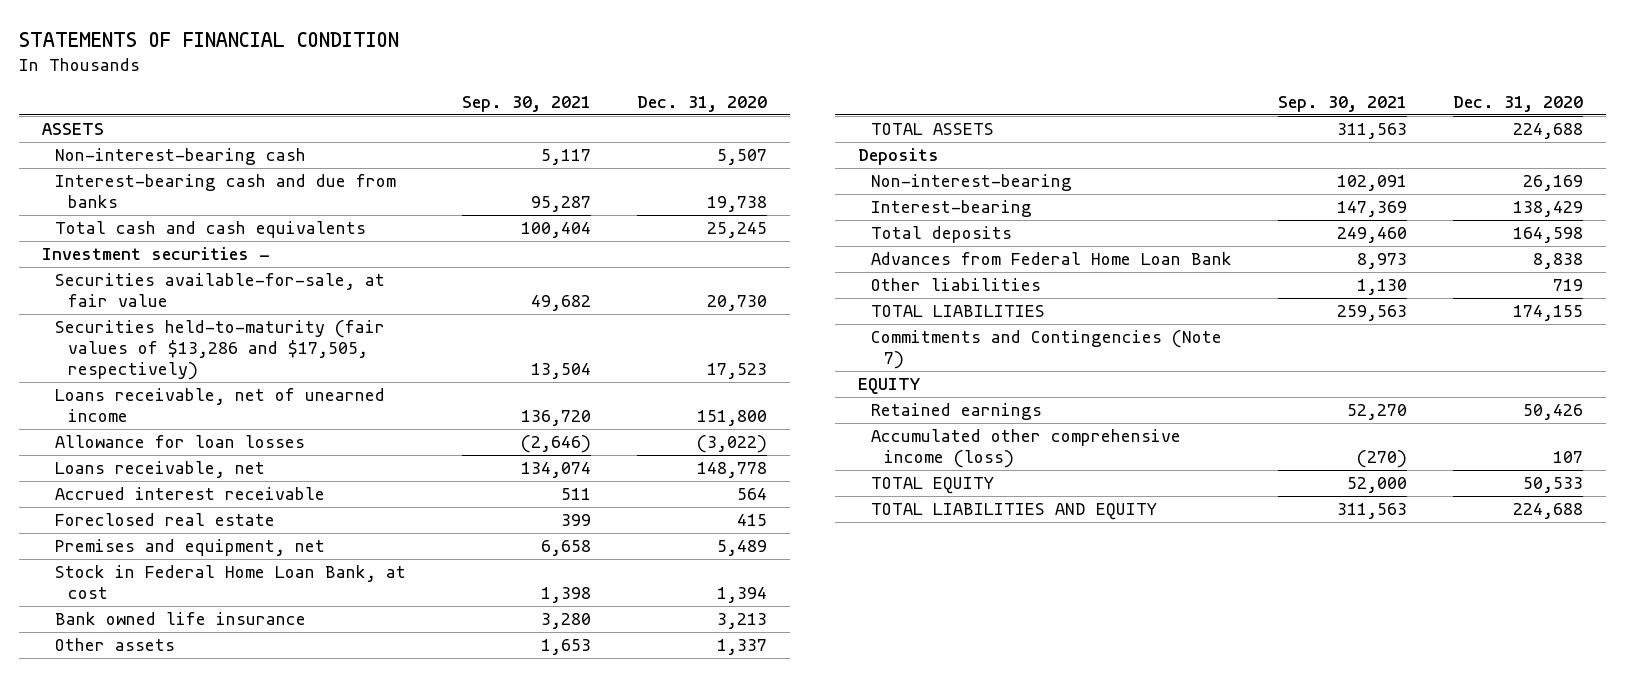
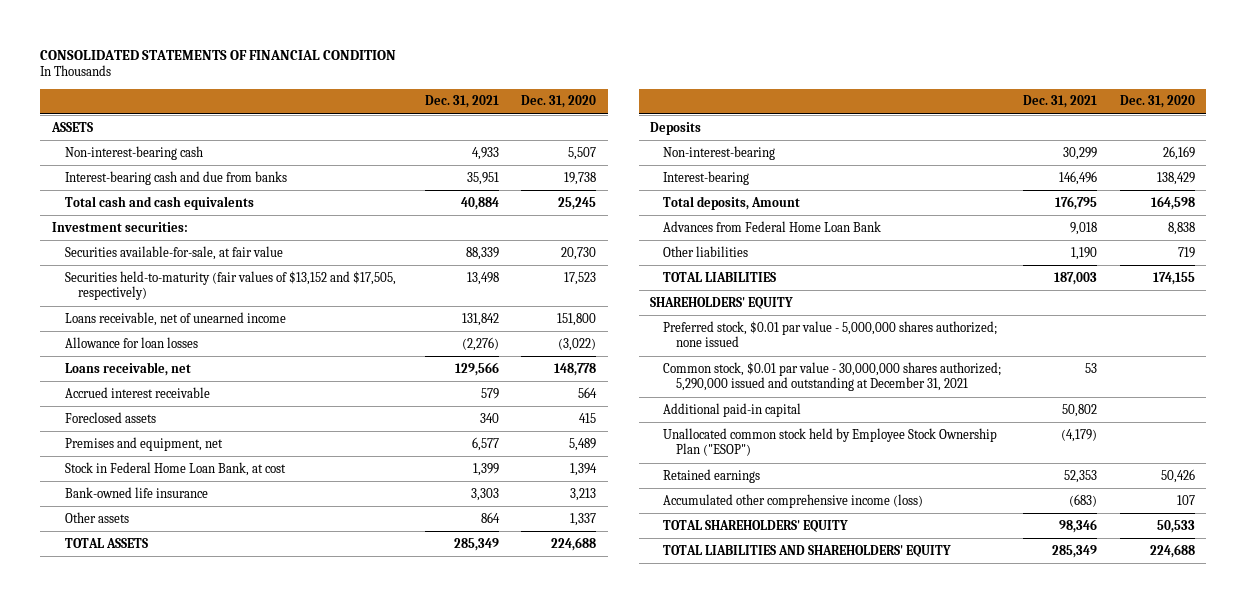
[19,32,400,48] STATEMENTS OF FINANCIAL CONDITION -> [40,49,397,60] CONSOLIDATED STATEMENTS OF FINANCIAL CONDITION
[462,96,592,113] Sep. 30, 2021 -> none
none -> [425,95,500,109] Dec. 31, 2021
[42,247,271,261] Investment securities - -> [51,221,188,232] Investment securities:
[55,320,386,381] Securities held-to-maturity (fair values of $13,286 and $17,505, respectively) -> [64,270,396,301] Securities held-to-maturity (fair values of $13,152 and $17,505, respectively)
[55,513,276,527] Foreclosed real estate -> [64,411,156,423] Foreclosed assets
[55,612,307,626] Bank owned life insurance -> [64,486,208,498] Bank-owned life insurance
[870,226,1012,244] Total deposits -> [662,195,800,210] Total deposits, Amount
[870,330,1222,370] Commitments and Contingencies (Note 7) -> none
[857,378,920,395] EQUITY -> [649,296,793,309] SHAREHOLDERS' EQUITY
none -> [662,320,997,348] Preferred stock, $0.01 par value - 5,000,000 shares authorized; none issued
none -> [662,361,1001,392] Common stock, $0.01 par value - 30,000,000 shares authorized; 5,290,000 issued and outstanding at December 31, 2021
none -> [662,402,801,417] Additional paid-in capital
none -> [662,427,997,457] Unallocated common stock held by Employee Stock Ownership Plan ("ESOP")
[870,477,994,495] TOTAL EQUITY -> [662,519,848,532] TOTAL SHAREHOLDERS' EQUITY
[870,503,1157,521] TOTAL LIABILITIES AND EQUITY -> [662,544,951,557] TOTAL LIABILITIES AND SHAREHOLDERS' EQUITY

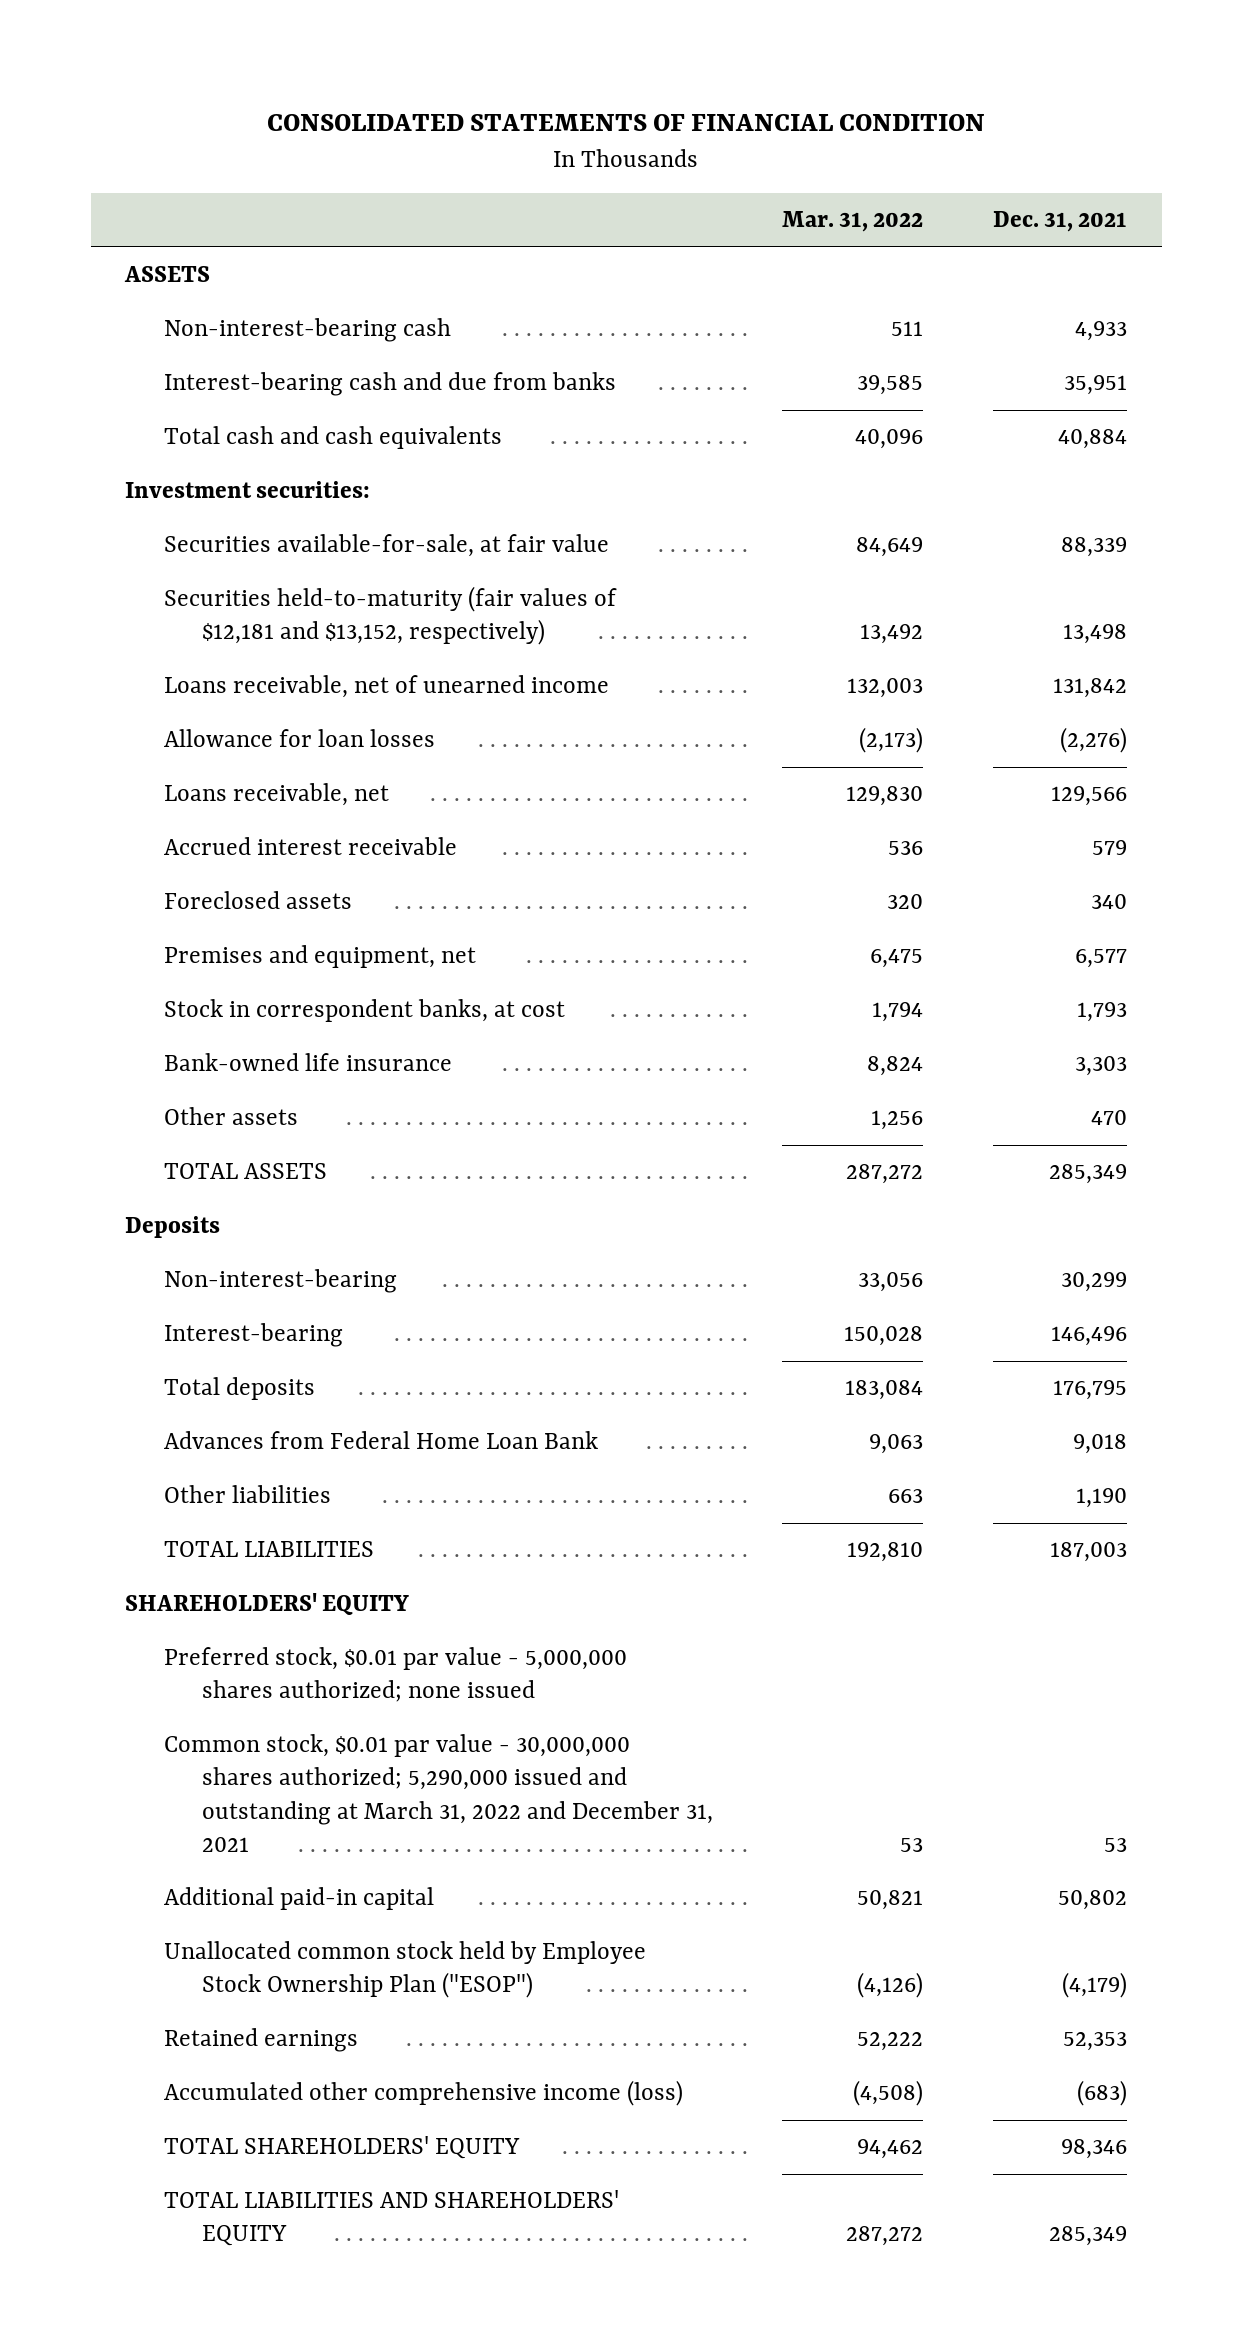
[521,95,597,109] Dec. 31, 2020 -> none
none -> [782,211,924,233] Mar. 31, 2022
[64,270,396,301] Securities held-to-maturity (fair values of $13,152 and $17,505, respectively) -> [163,586,617,646] Securities held-to-maturity (fair values of $12,181 and $13,152, respectively)
[64,461,286,476] Stock in Federal Home Loan Bank, at cost -> [163,999,565,1023] Stock in correspondent banks, at cost
[473,462,500,476] 1,399 -> [1076,1002,1127,1023] 1,793
[481,511,501,523] 864 -> [1090,1110,1127,1126] 470
[662,195,800,210] Total deposits, Amount -> [163,1377,315,1401] Total deposits
[662,361,1001,392] Common stock, $0.01 par value - 30,000,000 shares authorized; 5,290,000 issued and outstanding at December 31, 2021 -> [163,1734,713,1852] Common stock, $0.01 par value - 30,000,000 shares authorized; 5,290,000 issued and outstanding at March 31, 2022 and December 31, 2021

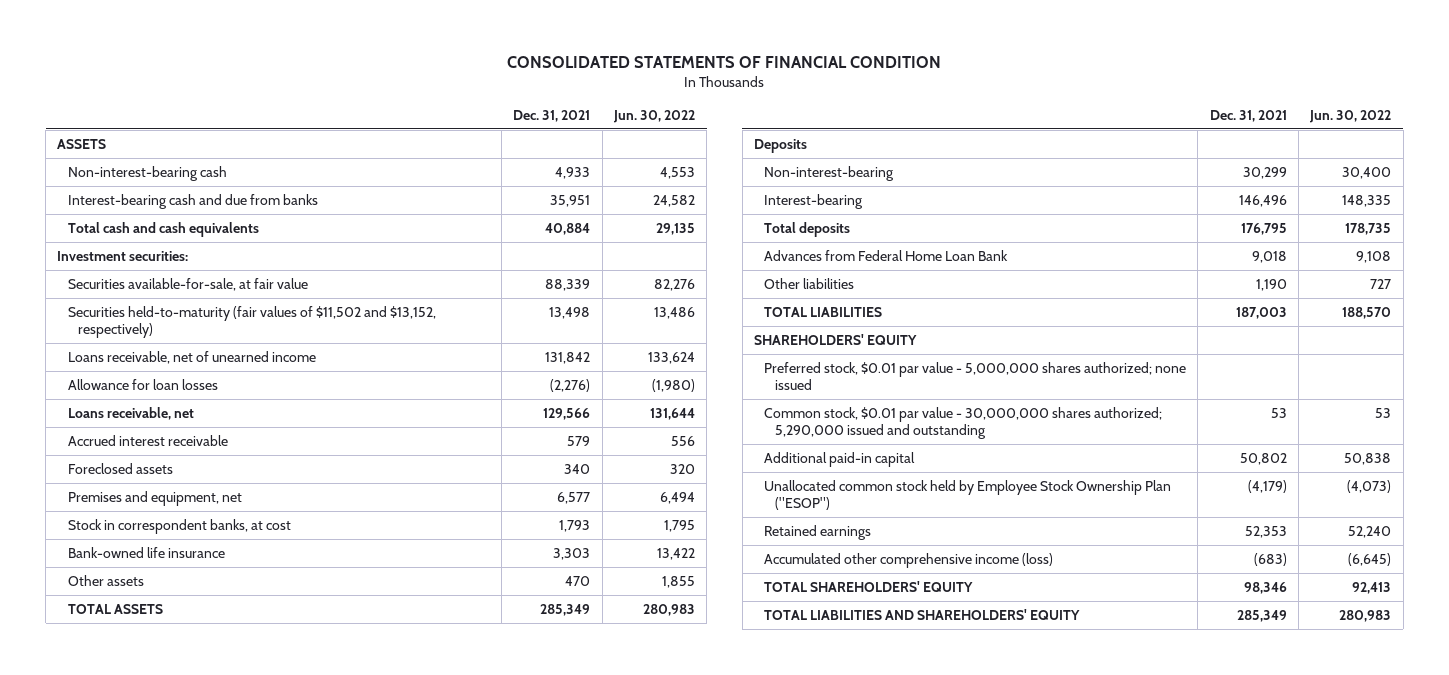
[782,211,924,233] Mar. 31, 2022 -> none
none -> [612,109,695,123] Jun. 30, 2022
[163,586,617,646] Securities held-to-maturity (fair values of $12,181 and $13,152, respectively) -> [67,305,436,339] Securities held-to-maturity (fair values of $11,502 and $13,152, respectively)
[163,1734,713,1852] Common stock, $0.01 par value - 30,000,000 shares authorized; 5,290,000 issued and outstanding at March 31, 2022 and December 31, 2021 -> [764,406,1163,440] Common stock, $0.01 par value - 30,000,000 shares authorized; 5,290,000 issued and outstanding

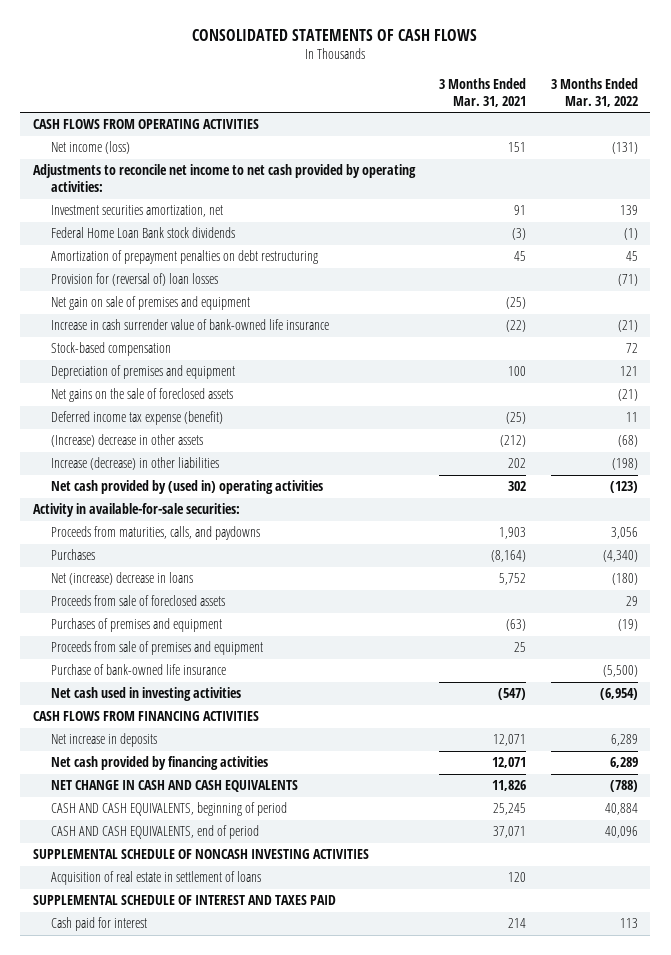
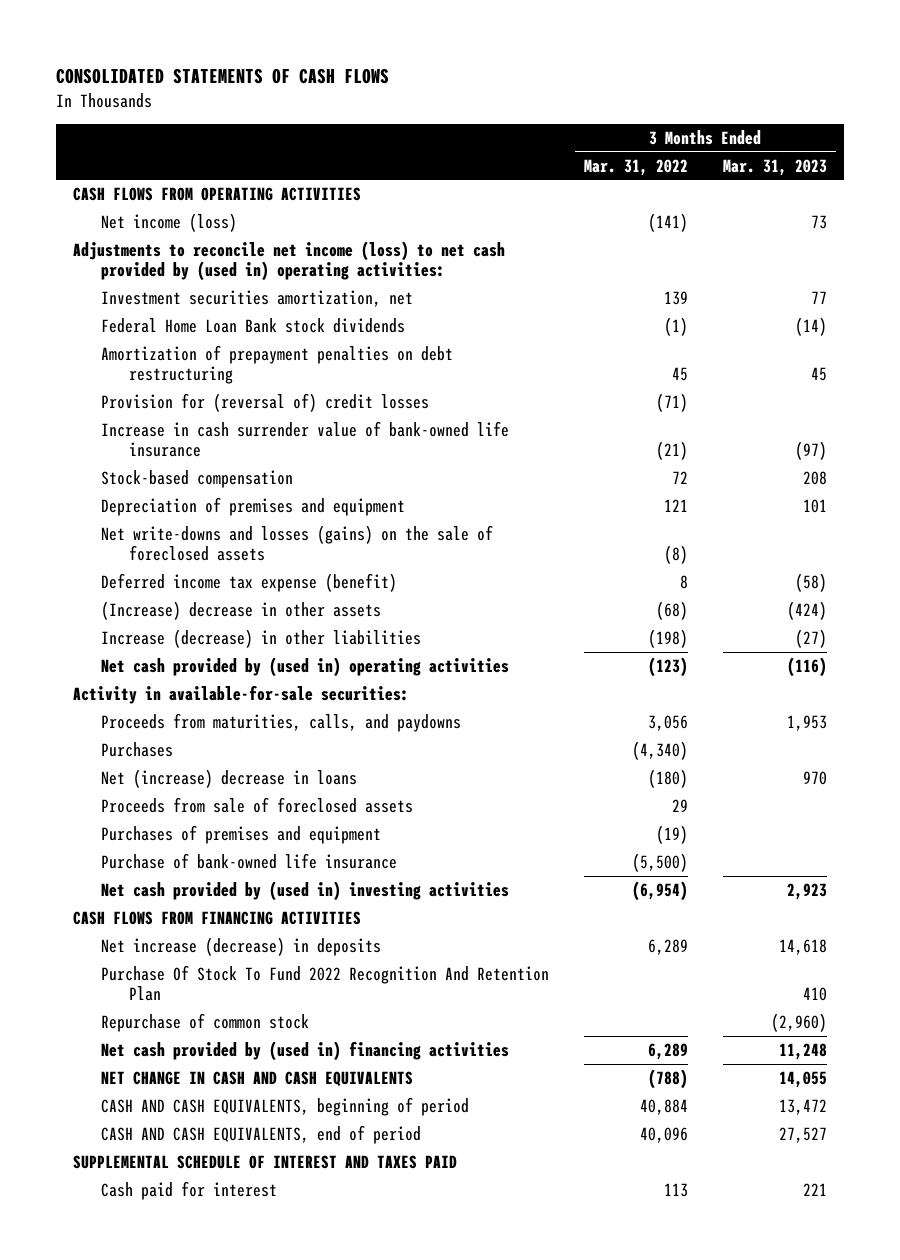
[439,77,527,107] 3 Months Ended Mar. 31, 2021 -> none
none -> [722,158,827,176] Mar. 31, 2023
[612,142,639,155] (131) -> [648,212,689,232] (141)
[32,164,416,193] Adjustments to reconcile net income to net cash provided by operating activities: -> [73,240,506,282] Adjustments to reconcile net income (loss) to net cash provided by (used in) operating activities:
[51,296,251,311] Net gain on sale of premises and equipment -> none
[51,273,219,287] Provision for (reversal of) loan losses -> [101,392,430,412] Provision for (reversal of) credit losses
[51,388,234,403] Net gains on the sale of foreclosed assets -> [101,524,494,562] Net write-downs and losses (gains) on the sale of foreclosed assets
[618,389,639,402] (21) -> [664,545,689,565] (8)
[626,412,639,423] 11 -> [680,574,689,589] 8
[51,641,264,656] Proceeds from sale of premises and equipment -> none
[51,687,242,702] Net cash used in investing activities -> [101,880,510,901] Net cash provided by (used in) investing activities
[51,733,158,748] Net increase in deposits -> [101,936,382,956] Net increase (decrease) in deposits
none -> [101,964,550,1002] Purchase Of Stock To Fund 2022 Recognition And Retention Plan
none -> [101,1012,310,1032] Repurchase of common stock
[51,756,269,771] Net cash provided by financing activities -> [101,1040,510,1061] Net cash provided by (used in) financing activities
[32,849,369,860] SUPPLEMENTAL SCHEDULE OF NONCASH INVESTING ACTIVITIES -> none
[51,871,262,886] Acquisition of real estate in settlement of loans -> none

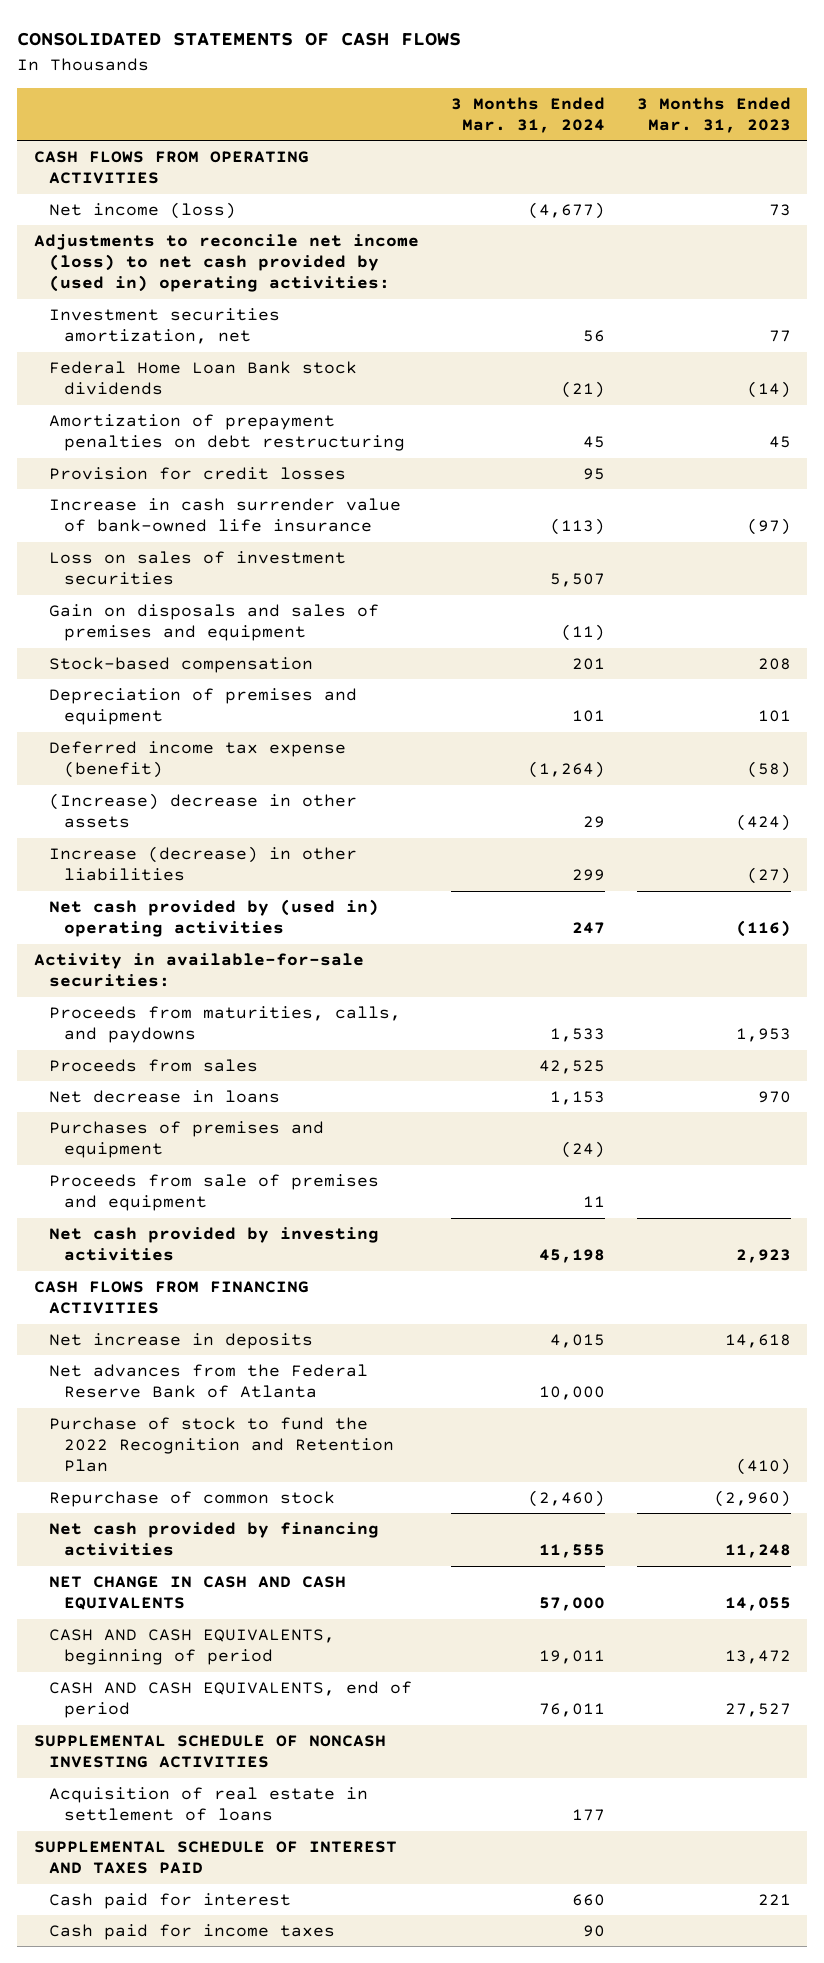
[584,158,689,176] Mar. 31, 2022 -> none
none -> [450,96,605,133] 3 Months Ended Mar. 31, 2024
[101,392,430,412] Provision for (reversal of) credit losses -> [48,467,346,481] Provision for credit losses
none -> [48,551,346,586] Loss on sales of investment securities
none -> [48,604,379,642] Gain on disposals and sales of premises and equipment
[101,524,494,562] Net write-downs and losses (gains) on the sale of foreclosed assets -> none
[101,741,174,757] Purchases -> none
[101,796,414,813] Proceeds from sale of foreclosed assets -> none
none -> [48,1059,258,1073] Proceeds from sales
[101,768,358,788] Net (increase) decrease in loans -> [48,1090,280,1104] Net decrease in loans
[101,852,398,869] Purchase of bank-owned life insurance -> none
none -> [48,1174,379,1212] Proceeds from sale of premises and equipment
[101,880,510,901] Net cash provided by (used in) investing activities -> [48,1227,379,1262] Net cash provided by investing activities
[101,936,382,956] Net increase (decrease) in deposits -> [48,1333,313,1350] Net increase in deposits
none -> [48,1364,368,1399] Net advances from the Federal Reserve Bank of Atlanta
[101,964,550,1002] Purchase Of Stock To Fund 2022 Recognition And Retention Plan -> [48,1417,395,1473] Purchase of stock to fund the 2022 Recognition and Retention Plan
[802,987,827,1002] 410 -> [735,1458,791,1476] (410)
[101,1040,510,1061] Net cash provided by (used in) financing activities -> [48,1522,379,1557] Net cash provided by financing activities
none -> [33,1735,386,1769] SUPPLEMENTAL SCHEDULE OF NONCASH INVESTING ACTIVITIES
none -> [48,1787,368,1822] Acquisition of real estate in settlement of loans
none -> [48,1924,335,1941] Cash paid for income taxes

